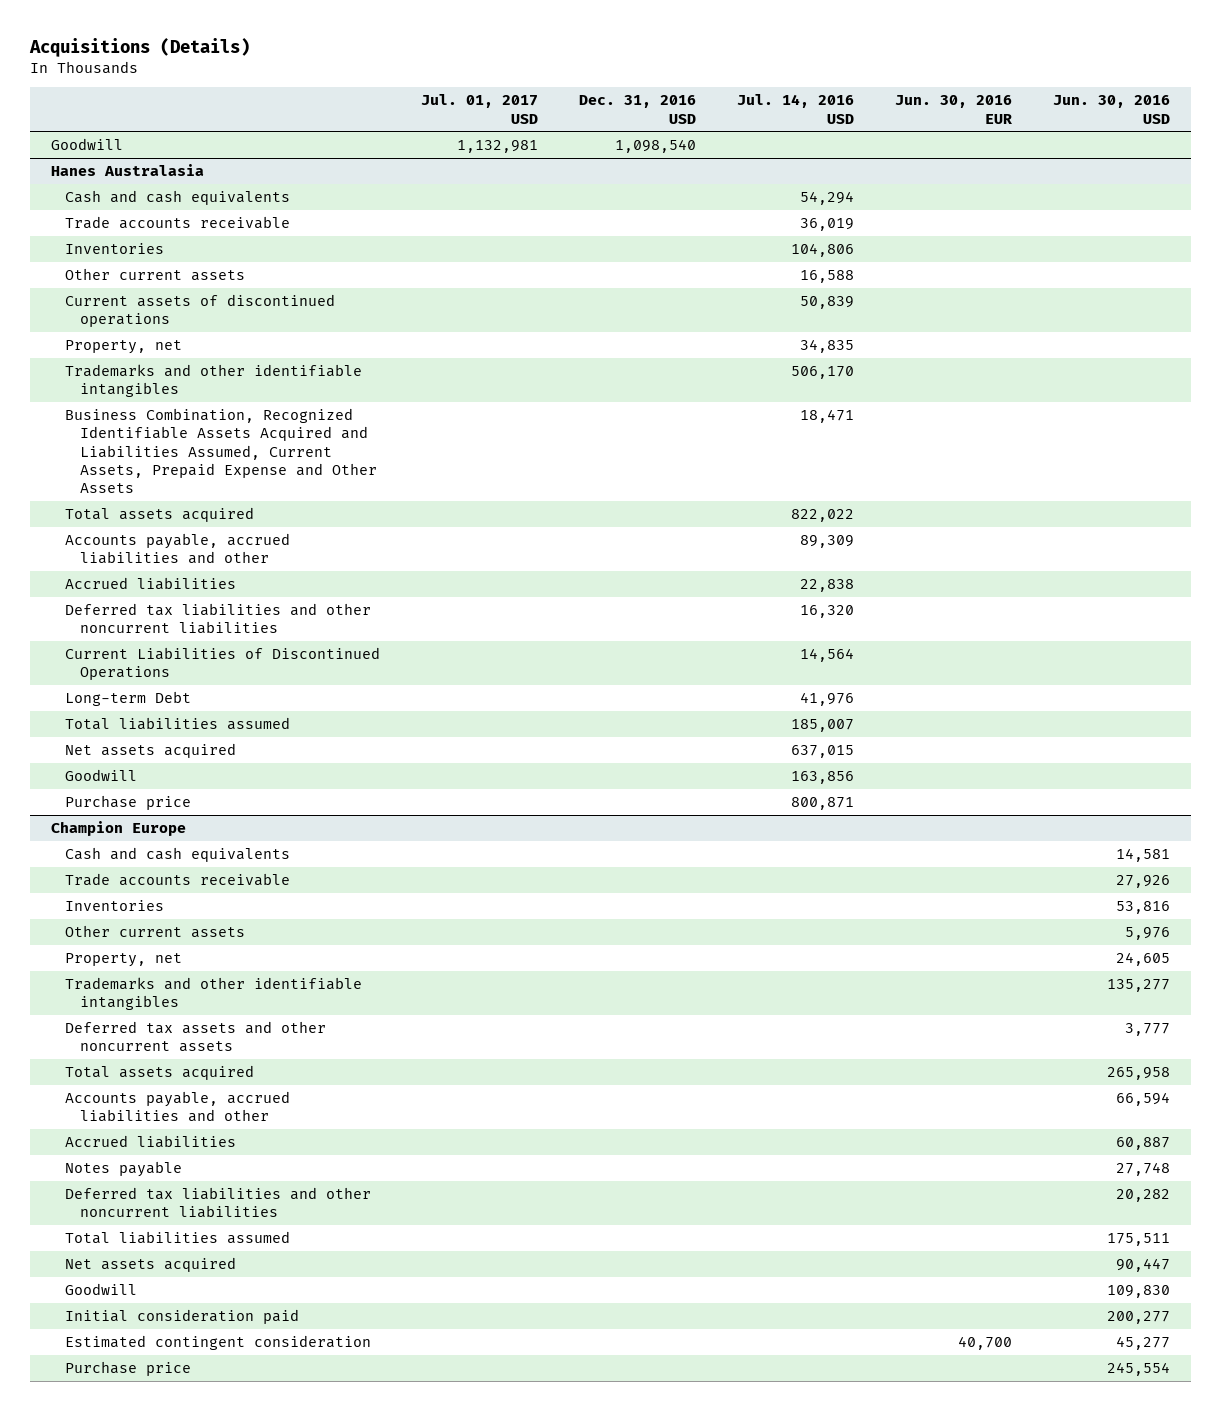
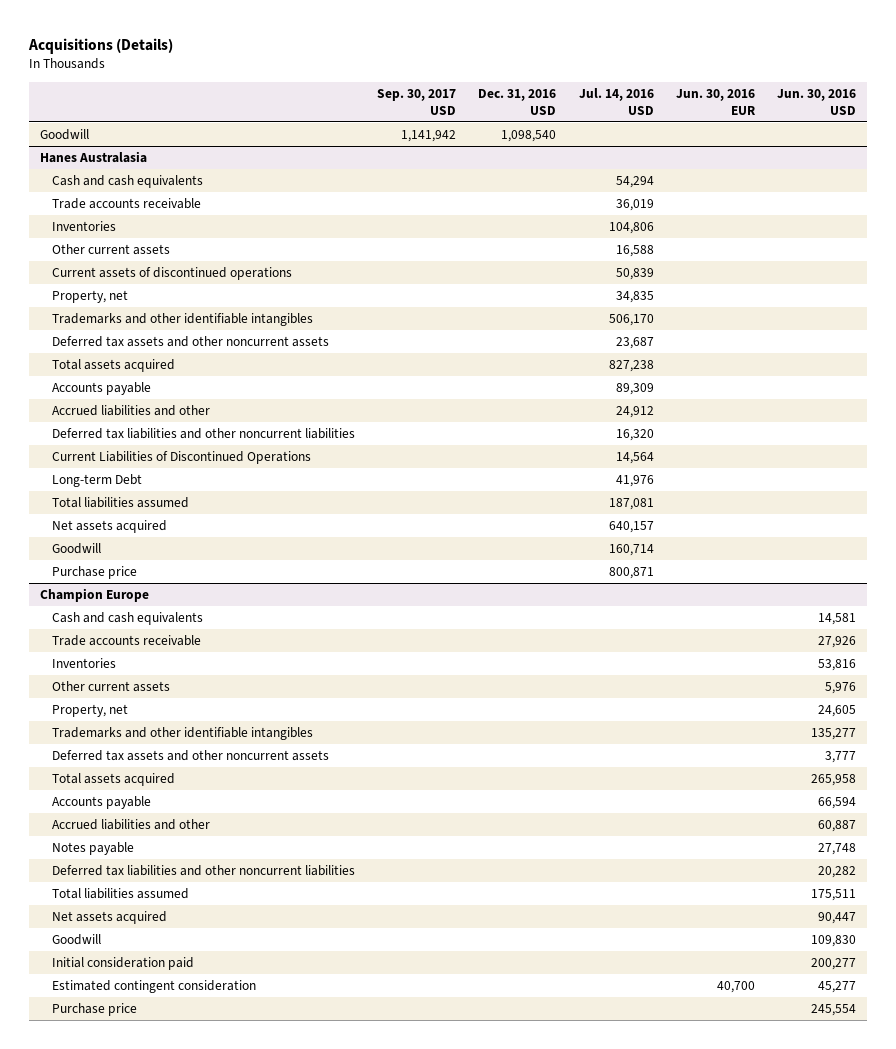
[421,94,539,124] Jul. 01, 2017 USD -> none
none -> [377,88,457,115] Sep. 30, 2017 USD
[65,407,378,494] Business Combination, Recognized Identifiable Assets Acquired and Liabilities Assumed, Current Assets, Prepaid Expense and Other Assets -> none
none -> [52,335,330,347] Deferred tax assets and other noncurrent assets
[791,508,855,522] 822,022 -> [608,359,654,372] 827,238
[65,532,291,565] Accounts payable, accrued liabilities and other -> [52,381,152,395] Accounts payable
[65,576,237,590] Accrued liabilities -> [52,404,211,416] Accrued liabilities and other
[800,578,855,592] 22,838 -> [615,405,654,418] 24,912
[791,718,855,732] 185,007 -> [608,497,654,510] 187,081
[791,744,855,758] 637,015 -> [608,520,654,533] 640,157
[791,770,855,784] 163,856 -> [608,543,654,556] 160,714
[65,1090,291,1123] Accounts payable, accrued liabilities and other -> [52,795,152,809] Accounts payable
[65,1134,237,1148] Accrued liabilities -> [52,818,211,830] Accrued liabilities and other

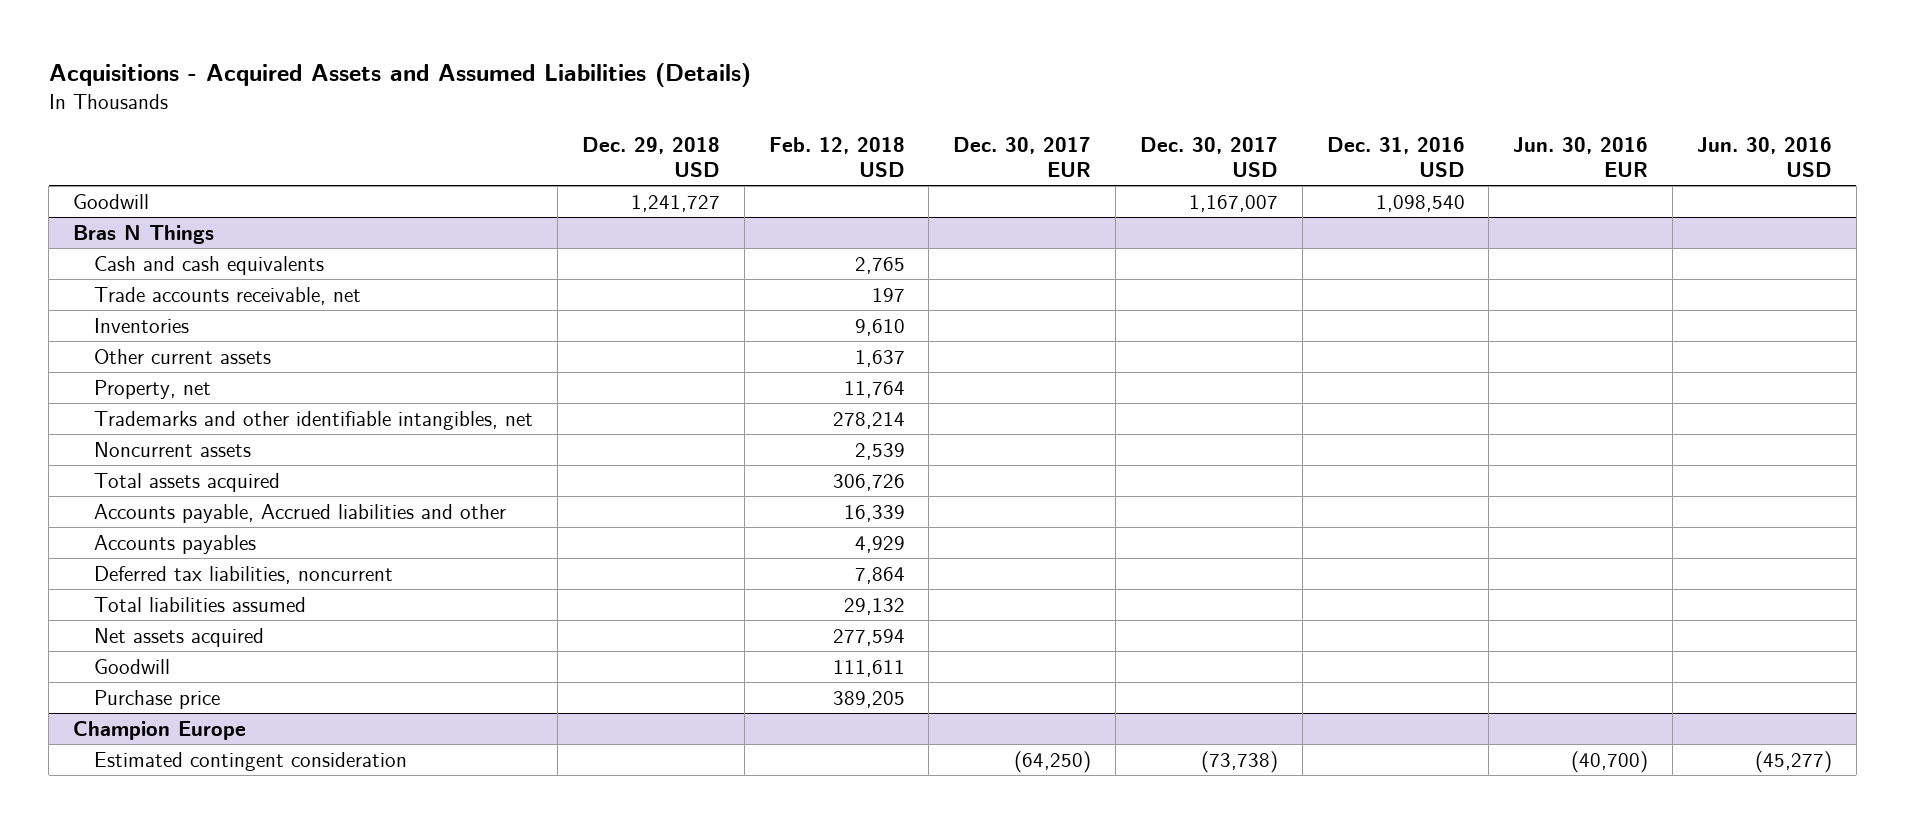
[27,37,173,54] Acquisitions (Details) -> [48,62,751,87] Acquisitions - Acquired Assets and Assumed Liabilities (Details)
[377,88,457,115] Sep. 30, 2017 USD -> none
[578,87,654,115] Jul. 14, 2016 USD -> none
none -> [582,136,721,178] Dec. 29, 2018 USD
none -> [768,136,905,178] Feb. 12, 2018 USD
none -> [953,136,1092,178] Dec. 30, 2017 EUR
none -> [1139,136,1278,178] Dec. 30, 2017 USD
[39,150,147,163] Hanes Australasia -> none
[52,174,204,188] Cash and cash equivalents -> none
[52,197,202,209] Trade accounts receivable -> none
[52,220,117,231] Inventories -> none
[52,243,171,255] Other current assets -> none
[52,266,293,280] Current assets of discontinued operations -> none
[52,289,129,303] Property, net -> none
[52,312,314,326] Trademarks and other identifiable intangibles -> none
[52,335,330,347] Deferred tax assets and other noncurrent assets -> none
[52,358,176,372] Total assets acquired -> none
[52,381,152,395] Accounts payable -> none
[52,404,211,416] Accrued liabilities and other -> none
[52,427,356,439] Deferred tax liabilities and other noncurrent liabilities -> none
[52,450,312,464] Current Liabilities of Discontinued Operations -> none
[52,473,143,487] Long-term Debt -> none
[52,496,190,508] Total liabilities assumed -> none
[52,519,168,533] Net assets acquired -> none
[52,542,102,554] Goodwill -> none
[52,565,138,579] Purchase price -> none
none -> [73,224,215,244] Bras N Things
none -> [94,255,325,275] Cash and cash equivalents
none -> [94,286,362,305] Trade accounts receivable, net
none -> [94,317,190,333] Inventories
none -> [94,348,272,364] Other current assets
none -> [94,379,212,399] Property, net
none -> [94,410,534,430] Trademarks and other identifiable intangibles, net
none -> [94,441,252,457] Noncurrent assets
none -> [94,472,281,492] Total assets acquired
none -> [94,503,507,523] Accounts payable, Accrued liabilities and other
none -> [94,534,257,554] Accounts payables
none -> [94,565,394,584] Deferred tax liabilities, noncurrent
none -> [94,596,307,612] Total liabilities assumed
none -> [94,627,265,647] Net assets acquired
none -> [94,658,171,674] Goodwill
none -> [94,689,221,709] Purchase price
[52,611,204,625] Cash and cash equivalents -> none
[52,634,202,646] Trade accounts receivable -> none
[52,657,117,668] Inventories -> none
[52,680,171,692] Other current assets -> none
[52,703,129,717] Property, net -> none
[52,726,314,740] Trademarks and other identifiable intangibles -> none
[52,749,330,761] Deferred tax assets and other noncurrent assets -> none
[52,772,176,786] Total assets acquired -> none
[52,795,152,809] Accounts payable -> none
[52,818,211,830] Accrued liabilities and other -> none
[52,841,135,855] Notes payable -> none
[52,864,356,876] Deferred tax liabilities and other noncurrent liabilities -> none
[52,887,190,899] Total liabilities assumed -> none
[52,910,168,924] Net assets acquired -> none
[52,933,102,945] Goodwill -> none
[52,956,195,970] Initial consideration paid -> none
[52,1002,138,1016] Purchase price -> none
[716,980,755,993] 40,700 -> [1571,750,1649,773] (40,700)
[817,980,856,993] 45,277 -> [1754,750,1832,773] (45,277)

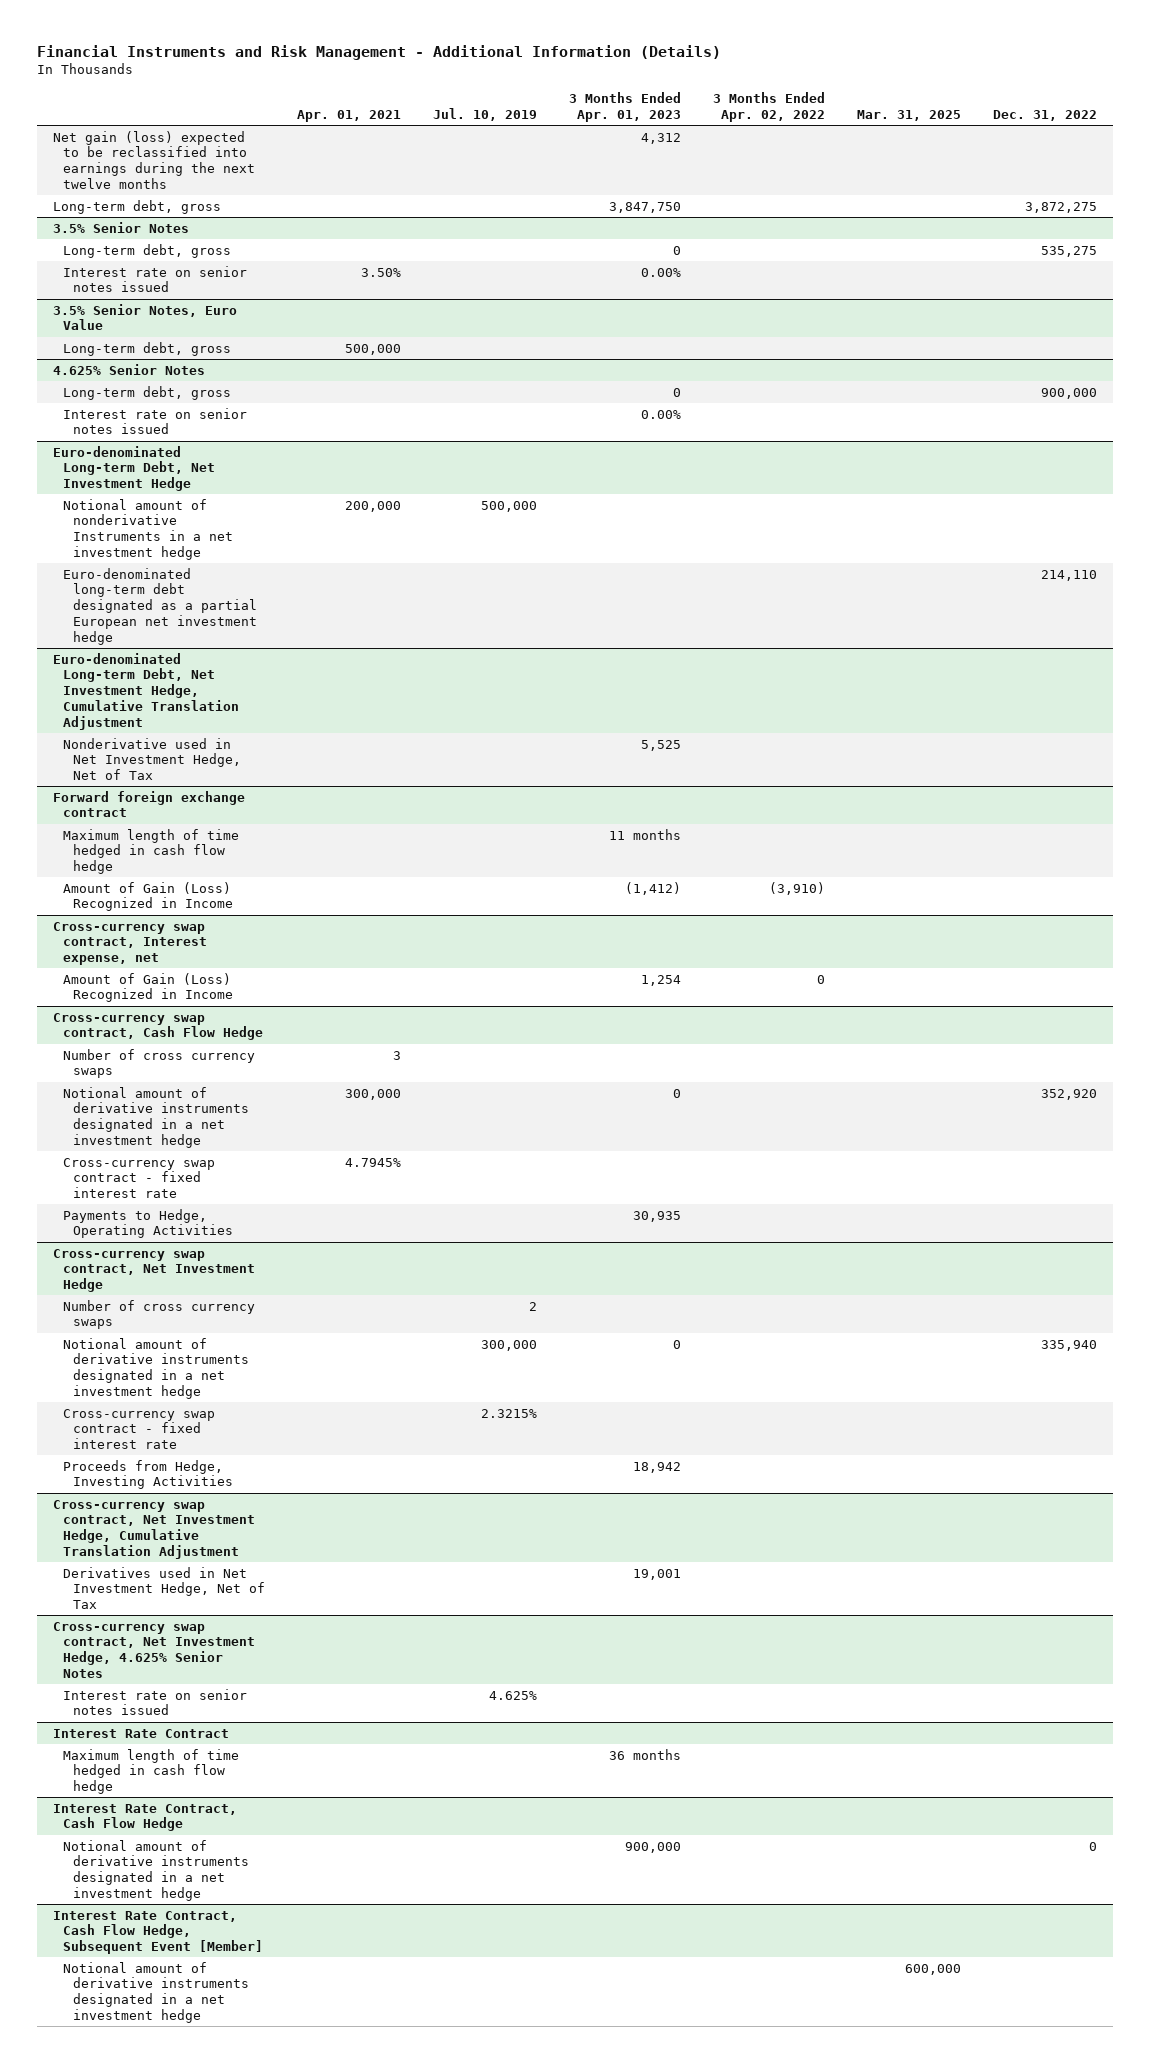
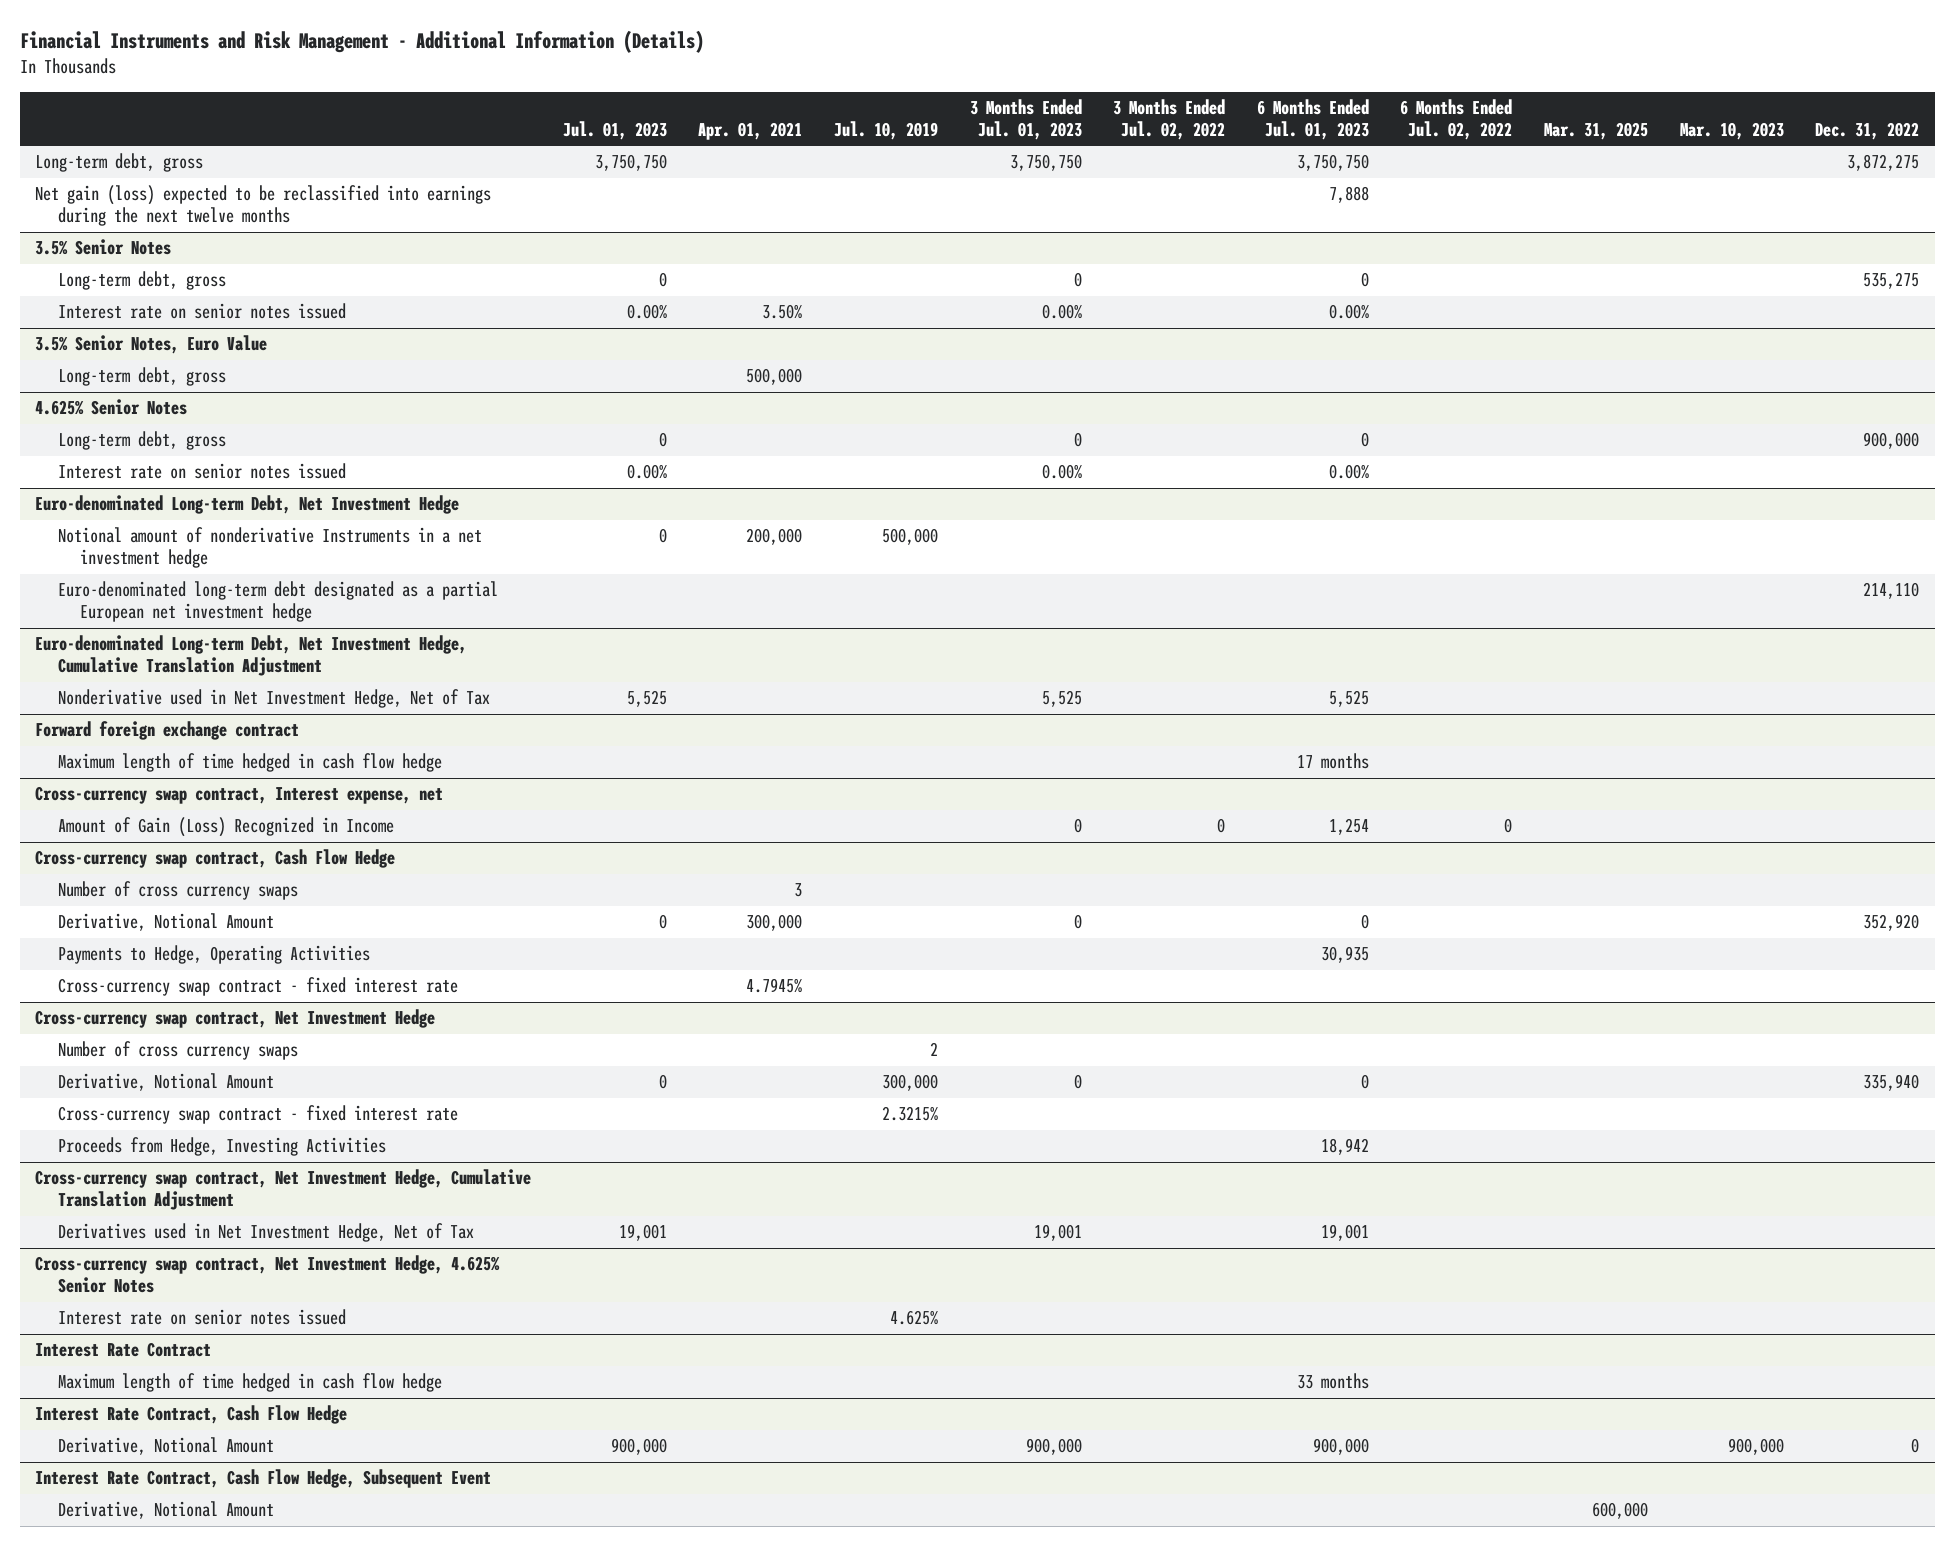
[568,92,681,122] 3 Months Ended Apr. 01, 2023 -> none
[712,92,825,122] 3 Months Ended Apr. 02, 2022 -> none
none -> [562,120,667,140] Jul. 01, 2023
none -> [969,99,1082,140] 3 Months Ended Jul. 01, 2023
none -> [1113,99,1226,140] 3 Months Ended Jul. 02, 2022
none -> [1256,99,1369,140] 6 Months Ended Jul. 01, 2023
none -> [1400,99,1513,140] 6 Months Ended Jul. 02, 2022
none -> [1679,121,1784,140] Mar. 10, 2023
[52,130,255,190] Net gain (loss) expected to be reclassified into earnings during the next twelve months -> [35,185,492,227] Net gain (loss) expected to be reclassified into earnings during the next twelve months
[62,881,234,912] Amount of Gain (Loss) Recognized in Income -> none
[62,1086,250,1149] Notional amount of derivative instruments designated in a net investment hedge -> [57,913,274,932] Derivative, Notional Amount
[62,1157,215,1199] Cross-currency swap contract - fixed interest rate -> [57,977,458,997] Cross-currency swap contract - fixed interest rate
[62,1337,250,1400] Notional amount of derivative instruments designated in a net investment hedge -> [57,1073,274,1092] Derivative, Notional Amount
[62,1839,250,1902] Notional amount of derivative instruments designated in a net investment hedge -> [57,1437,274,1456] Derivative, Notional Amount
[52,1910,263,1955] Interest Rate Contract, Cash Flow Hedge, Subsequent Event [Member] -> [35,1469,492,1489] Interest Rate Contract, Cash Flow Hedge, Subsequent Event
[62,1961,250,2024] Notional amount of derivative instruments designated in a net investment hedge -> [57,1501,274,1520] Derivative, Notional Amount

